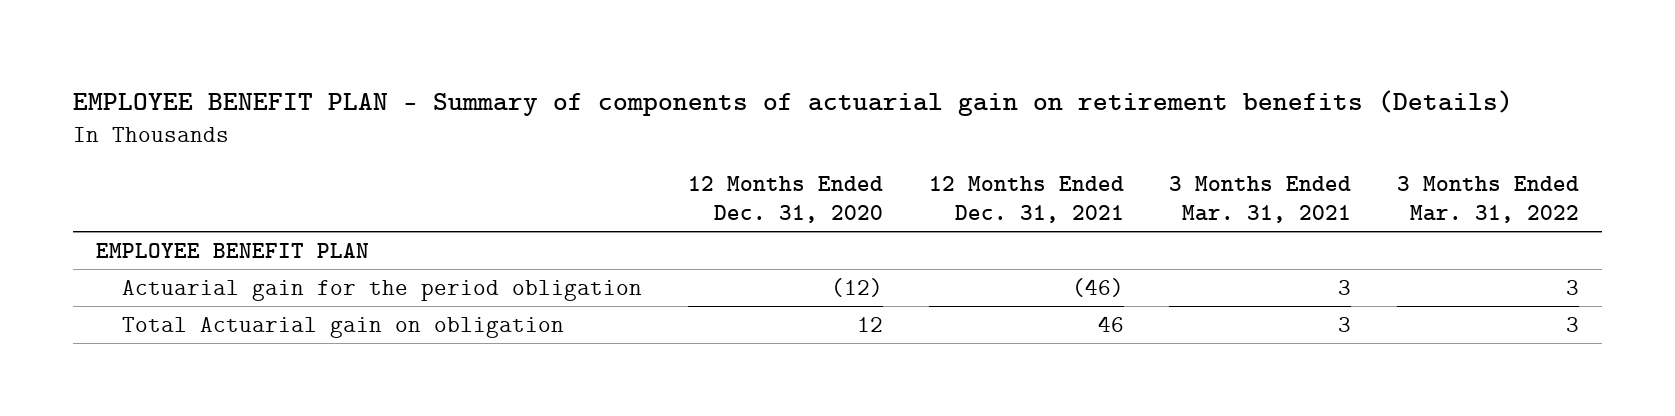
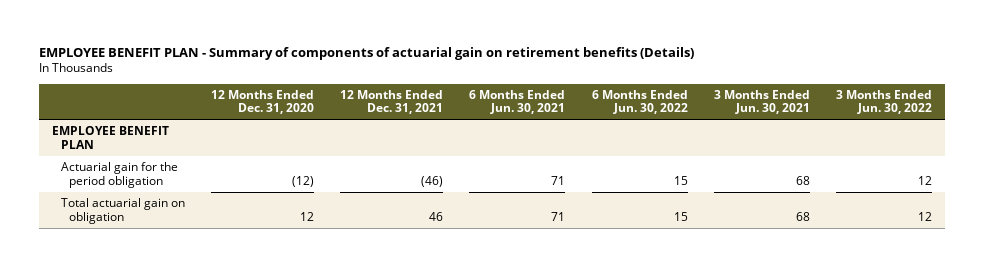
[1169,176,1352,224] 3 Months Ended Mar. 31, 2021 -> none
[1397,176,1580,224] 3 Months Ended Mar. 31, 2022 -> none
none -> [469,89,566,115] 6 Months Ended Jun. 30, 2021
none -> [591,89,688,115] 6 Months Ended Jun. 30, 2022
none -> [713,89,810,115] 3 Months Ended Jun. 30, 2021
none -> [836,89,933,115] 3 Months Ended Jun. 30, 2022
[121,316,564,338] Total Actuarial gain on obligation -> [60,197,185,224] Total actuarial gain on obligation

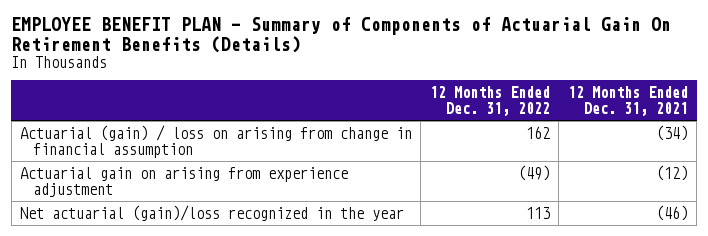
[39,47,695,61] EMPLOYEE BENEFIT PLAN - Summary of components of actuarial gain on retirement benefits (Details) -> [11,16,672,53] EMPLOYEE BENEFIT PLAN - Summary of Components of Actuarial Gain On Retirement Benefits (Details)
[210,89,314,115] 12 Months Ended Dec. 31, 2020 -> none
[469,89,566,115] 6 Months Ended Jun. 30, 2021 -> none
[591,89,688,115] 6 Months Ended Jun. 30, 2022 -> none
[713,89,810,115] 3 Months Ended Jun. 30, 2021 -> none
[836,89,933,115] 3 Months Ended Jun. 30, 2022 -> none
none -> [429,86,550,117] 12 Months Ended Dec. 31, 2022
[52,125,170,149] EMPLOYEE BENEFIT PLAN -> none
[60,161,178,188] Actuarial gain for the period obligation -> none
[60,197,185,224] Total actuarial gain on obligation -> none
none -> [19,124,412,158] Actuarial (gain) / loss on arising from change in financial assumption
none -> [19,166,348,197] Actuarial gain on arising from experience adjustment
none -> [19,204,404,221] Net actuarial (gain)/loss recognized in the year

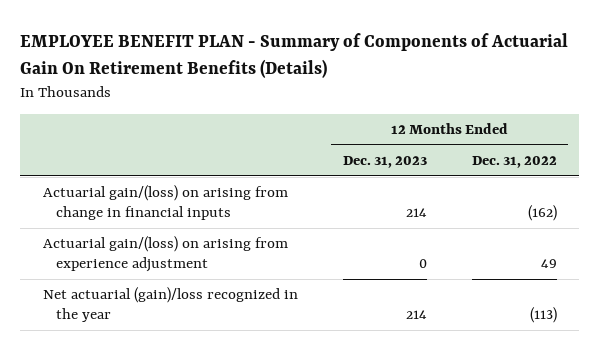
[567,86,688,117] 12 Months Ended Dec. 31, 2021 -> none
none -> [342,156,427,169] Dec. 31, 2023
[19,124,412,158] Actuarial (gain) / loss on arising from change in financial assumption -> [42,185,288,221] Actuarial gain/(loss) on arising from change in financial inputs
[525,125,550,139] 162 -> [527,205,557,222] (162)
[19,166,348,197] Actuarial gain on arising from experience adjustment -> [42,236,288,273] Actuarial gain/(loss) on arising from experience adjustment
[517,164,550,181] (49) -> [540,259,557,269] 49
[525,206,550,219] 113 -> [529,307,557,324] (113)

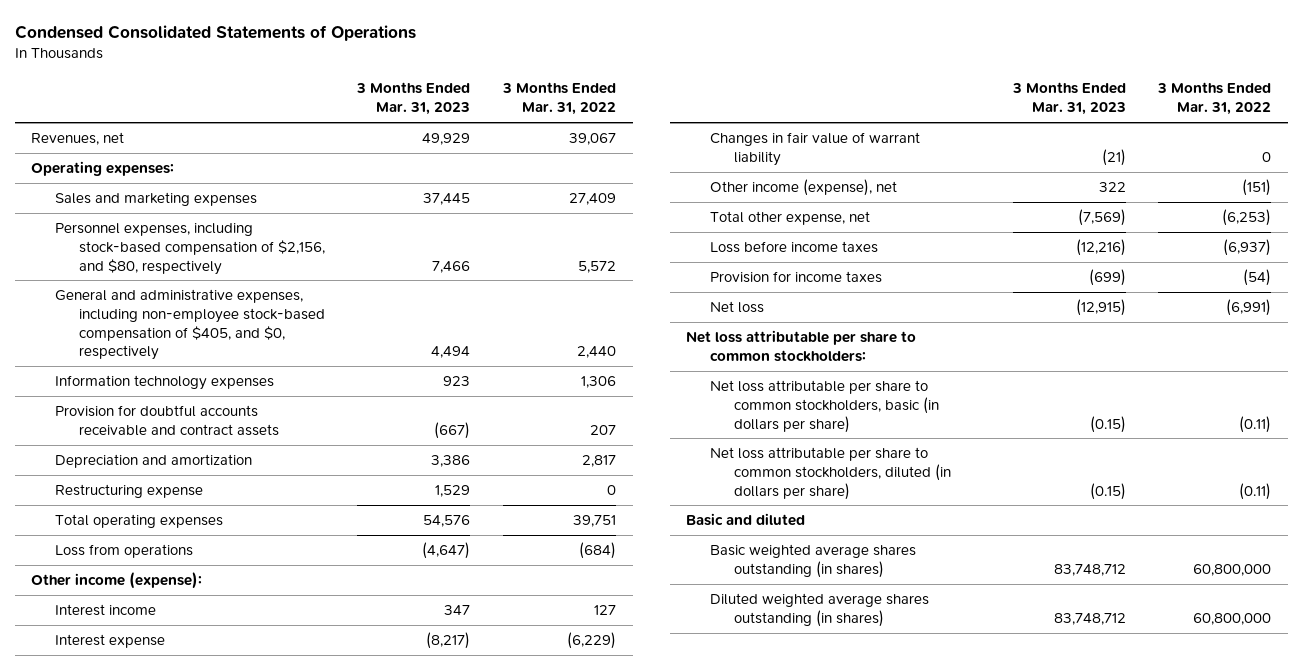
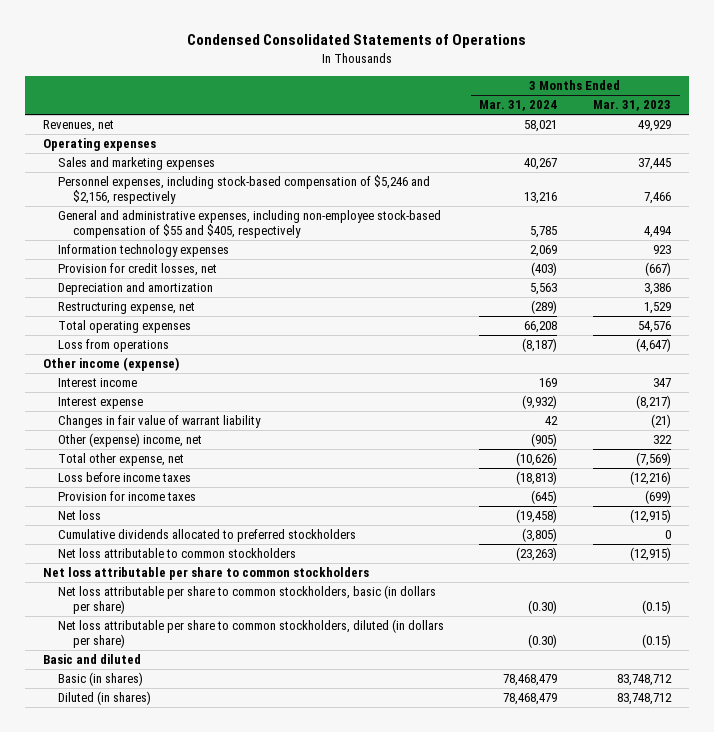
[502,82,617,116] 3 Months Ended Mar. 31, 2022 -> none
none -> [479,100,558,112] Mar. 31, 2024
[31,161,175,177] Operating expenses: -> [43,138,157,152] Operating expenses
[55,223,325,275] Personnel expenses, including stock-based compensation of $2,156, and $80, respectively -> [57,175,430,205] Personnel expenses, including stock-based compensation of $5,246 and $2,156, respectively
[55,289,325,361] General and administrative expenses, including non-employee stock-based compensation of $405, and $0, respectively -> [57,210,441,239] General and administrative expenses, including non-employee stock-based compensation of $55 and $405, respectively
[55,405,279,436] Provision for doubtful accounts receivable and contract assets -> [57,263,217,277] Provision for credit losses, net
[55,484,204,499] Restructuring expense -> [57,302,195,315] Restructuring expense, net
[31,572,203,590] Other income (expense): -> [43,357,180,372] Other income (expense)
[710,179,898,197] Other income (expense), net -> [57,433,202,448] Other (expense) income, net
none -> [57,529,356,543] Cumulative dividends allocated to preferred stockholders
none -> [57,548,296,559] Net loss attributable to common stockholders
[686,330,917,362] Net loss attributable per share to common stockholders: -> [43,567,370,581] Net loss attributable per share to common stockholders
[710,544,917,578] Basic weighted average shares outstanding (in shares) -> [57,672,143,687] Basic (in shares)
[710,593,930,627] Diluted weighted average shares outstanding (in shares) -> [57,691,151,706] Diluted (in shares)

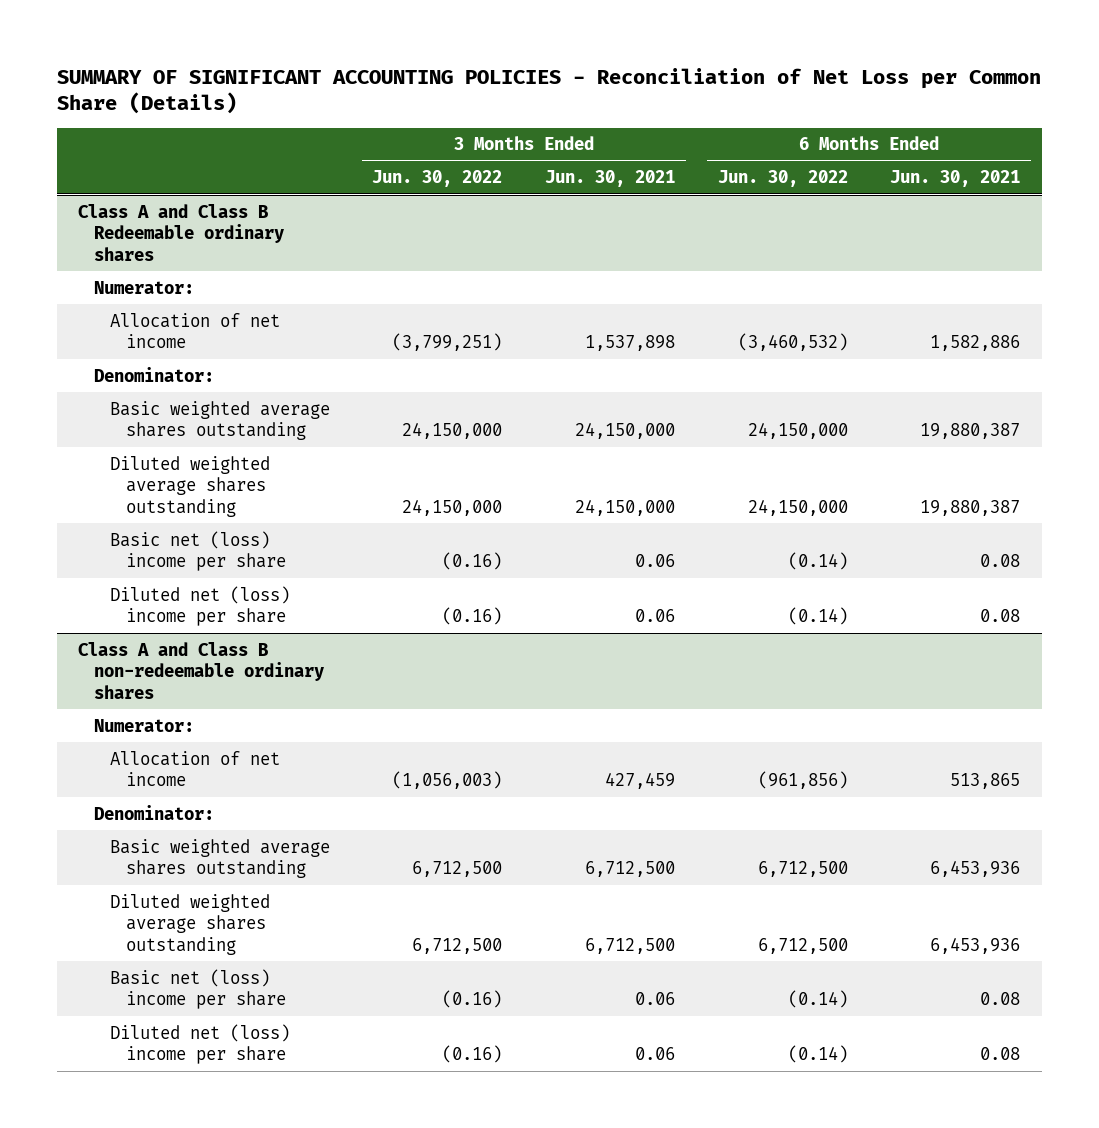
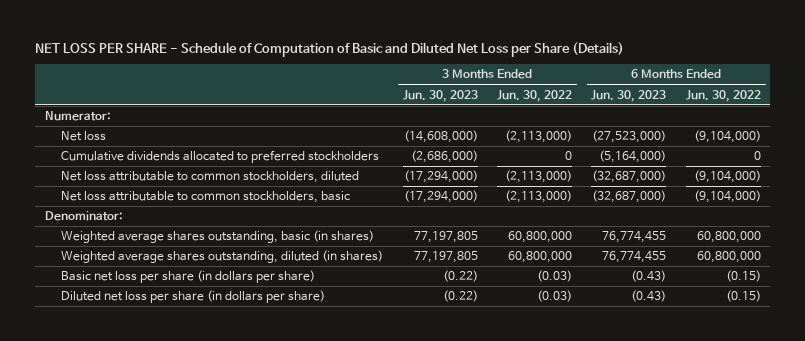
[56,67,1041,115] SUMMARY OF SIGNIFICANT ACCOUNTING POLICIES - Reconciliation of Net Loss per Common Share (Details) -> [35,41,625,57] NET LOSS PER SHARE - Schedule of Computation of Basic and Diluted Net Loss per Share (Details)
[545,170,676,188] Jun. 30, 2021 -> none
[890,170,1021,188] Jun. 30, 2021 -> none
none -> [402,89,478,102] Jun. 30, 2023
none -> [591,89,667,102] Jun. 30, 2023
[78,203,285,261] Class A and Class B Redeemable ordinary shares -> none
[109,312,280,349] Allocation of net income -> none
[94,366,215,382] Denominator: -> none
[109,400,330,441] Basic weighted average shares outstanding -> none
[109,455,270,517] Diluted weighted average shares outstanding -> none
[109,530,286,572] Basic net (loss) income per share -> none
[109,585,290,627] Diluted net (loss) income per share -> none
[78,641,325,699] Class A and Class B non-redeemable ordinary shares -> none
[94,718,195,732] Numerator: -> none
[109,750,280,787] Allocation of net income -> none
none -> [61,131,107,142] Net loss
none -> [61,150,380,164] Cumulative dividends allocated to preferred stockholders
none -> [61,171,360,184] Net loss attributable to common stockholders, diluted
none -> [61,191,351,204] Net loss attributable to common stockholders, basic
[109,838,330,879] Basic weighted average shares outstanding -> [61,230,375,244] Weighted average shares outstanding, basic (in shares)
[412,861,503,878] 6,712,500 -> [507,231,572,244] 60,800,000
[757,861,848,878] 6,712,500 -> [696,231,761,244] 60,800,000
[109,893,270,955] Diluted weighted average shares outstanding -> [61,250,384,264] Weighted average shares outstanding, diluted (in shares)
[412,937,503,954] 6,712,500 -> [507,251,572,264] 60,800,000
[757,937,848,954] 6,712,500 -> [696,251,761,264] 60,800,000
[109,968,286,1010] Basic net (loss) income per share -> [61,270,316,284] Basic net loss per share (in dollars per share)
[442,990,503,1009] (0.16) -> [536,270,572,283] (0.03)
[787,990,848,1009] (0.14) -> [725,270,761,283] (0.15)
[109,1023,290,1065] Diluted net (loss) income per share -> [61,290,326,304] Diluted net loss per share (in dollars per share)
[442,1045,503,1064] (0.16) -> [536,290,572,303] (0.03)
[787,1045,848,1064] (0.14) -> [725,290,761,303] (0.15)

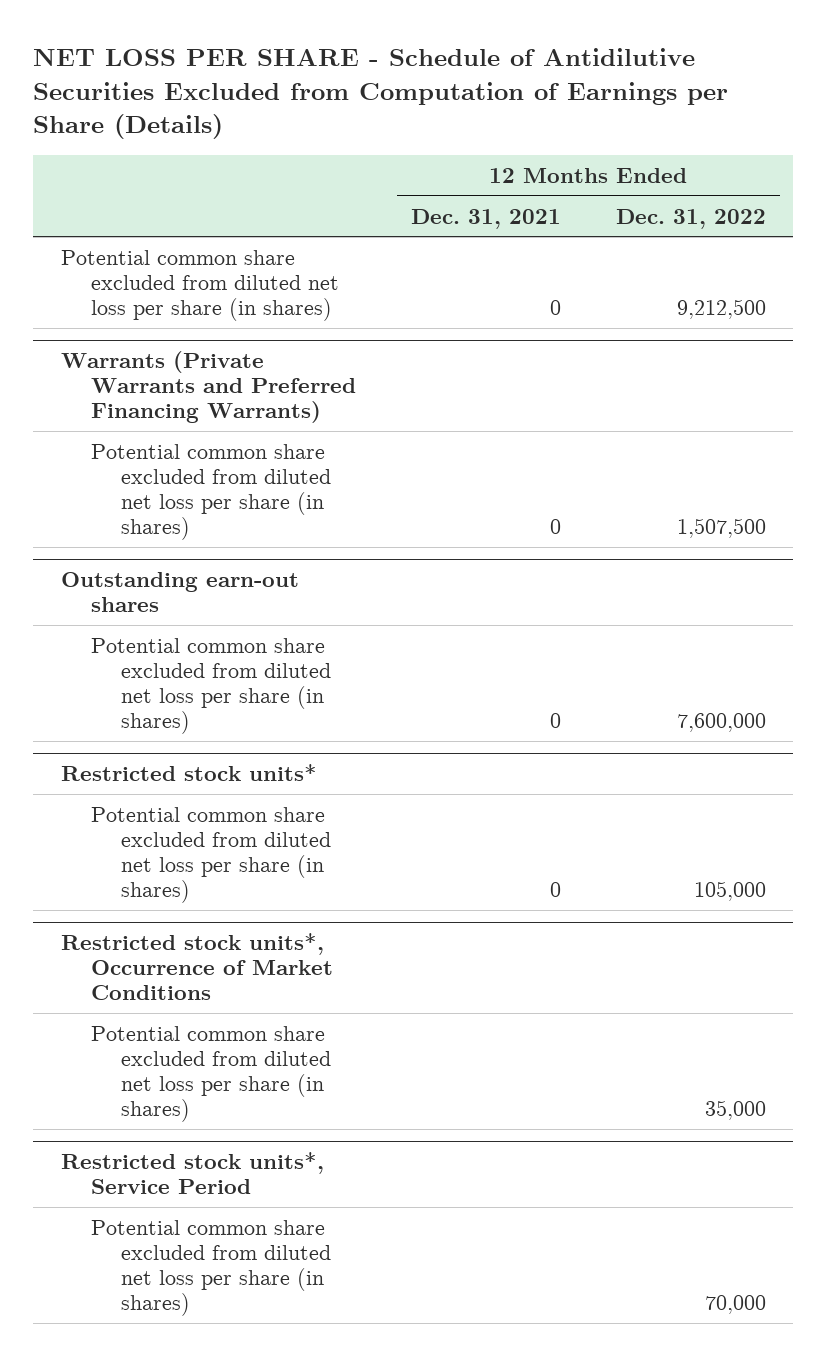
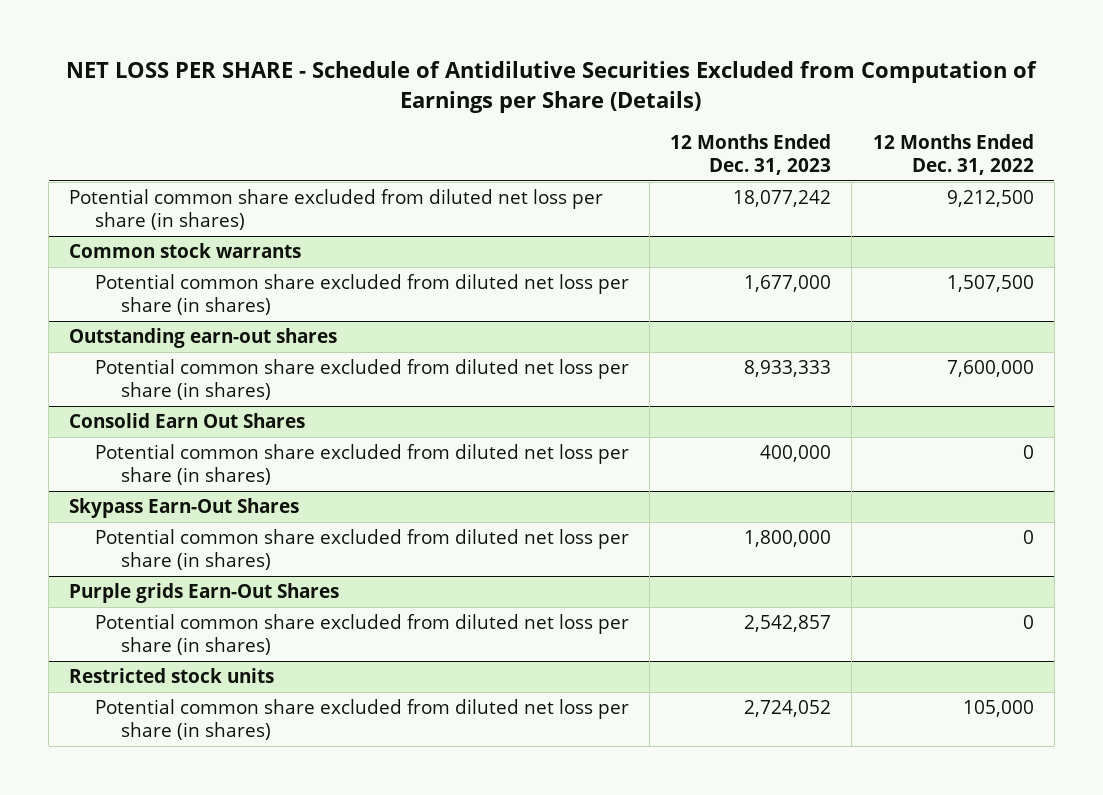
[410,208,561,229] Dec. 31, 2021 -> none
none -> [670,134,832,175] 12 Months Ended Dec. 31, 2023
[60,351,356,424] Warrants (Private Warrants and Preferred Financing Warrants) -> [69,243,302,259] Common stock warrants
none -> [69,413,306,429] Consolid Earn Out Shares
none -> [94,444,629,485] Potential common share excluded from diluted net loss per share (in shares)
none -> [69,498,300,519] Skypass Earn-Out Shares
none -> [94,529,629,570] Potential common share excluded from diluted net loss per share (in shares)
none -> [69,583,340,604] Purple grids Earn-Out Shares
none -> [94,614,629,655] Potential common share excluded from diluted net loss per share (in shares)
[60,764,317,782] Restricted stock units* -> [69,668,275,684] Restricted stock units
[60,933,333,1001] Restricted stock units*, Occurrence of Market Conditions -> none
[90,1025,332,1122] Potential common share excluded from diluted net loss per share (in shares) -> none
[60,1152,324,1195] Restricted stock units*, Service Period -> none
[90,1219,332,1316] Potential common share excluded from diluted net loss per share (in shares) -> none

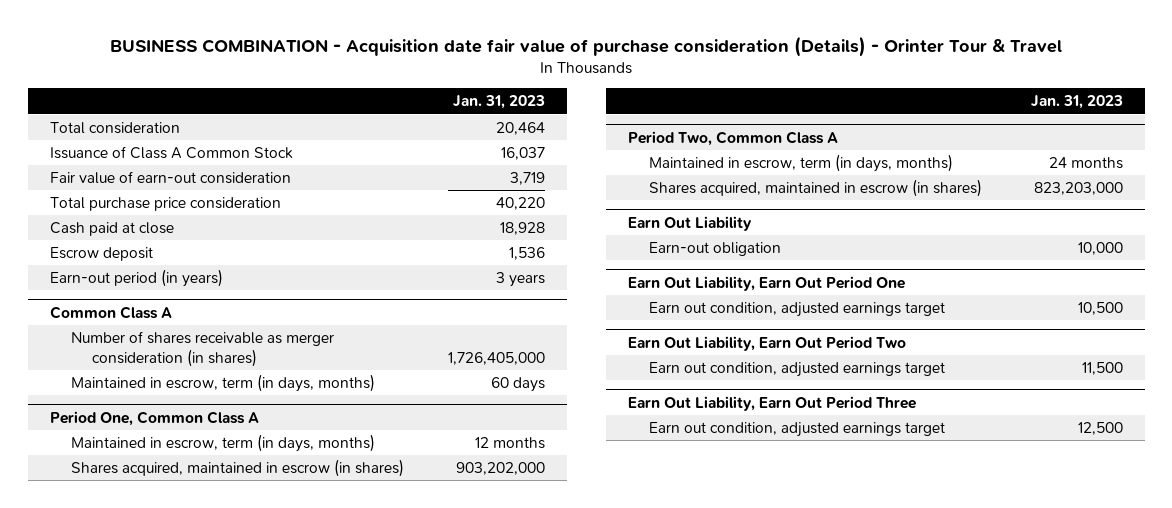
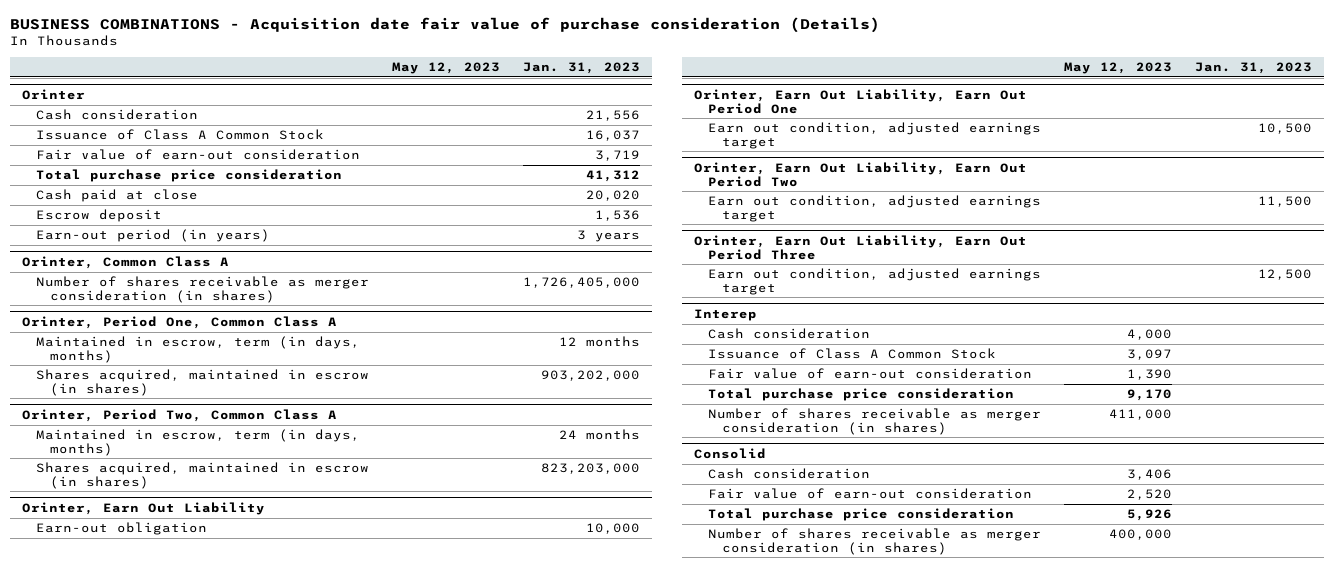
[110,35,1063,57] BUSINESS COMBINATION - Acquisition date fair value of purchase consideration (Details) - Orinter Tour & Travel -> [10,16,881,33] BUSINESS COMBINATIONS - Acquisition date fair value of purchase consideration (Details)
none -> [392,62,501,75] May 12, 2023
none -> [21,88,85,100] Orinter
[49,121,180,134] Total consideration -> [35,109,198,121] Cash consideration
[495,121,545,135] 20,464 -> [586,110,641,122] 21,556
[495,196,545,210] 40,220 -> [586,170,641,183] 41,312
[499,221,545,235] 18,928 -> [586,190,641,202] 20,020
[49,305,172,319] Common Class A -> [21,255,229,269] Orinter, Common Class A
[70,373,375,392] Maintained in escrow, term (in days, months) -> none
[49,410,259,426] Period One, Common Class A -> [21,315,337,329] Orinter, Period One, Common Class A
[627,130,838,146] Period Two, Common Class A -> [21,408,337,422] Orinter, Period Two, Common Class A
[627,215,752,231] Earn Out Liability -> [21,501,265,515] Orinter, Earn Out Liability
[627,275,905,291] Earn Out Liability, Earn Out Period One -> [693,88,1027,114] Orinter, Earn Out Liability, Earn Out Period One
[627,335,906,351] Earn Out Liability, Earn Out Period Two -> [693,161,1027,187] Orinter, Earn Out Liability, Earn Out Period Two
[627,395,916,411] Earn Out Liability, Earn Out Period Three -> [693,234,1027,260] Orinter, Earn Out Liability, Earn Out Period Three
none -> [693,308,757,321] Interep
none -> [707,328,870,340] Cash consideration
none -> [707,348,996,360] Issuance of Class A Common Stock
none -> [707,368,1032,380] Fair value of earn-out consideration
none -> [707,388,1014,402] Total purchase price consideration
none -> [707,408,1041,435] Number of shares receivable as merger consideration (in shares)
none -> [693,447,766,459] Consolid
none -> [707,468,870,480] Cash consideration
none -> [707,488,1032,500] Fair value of earn-out consideration
none -> [707,508,1014,522] Total purchase price consideration
none -> [707,528,1041,555] Number of shares receivable as merger consideration (in shares)

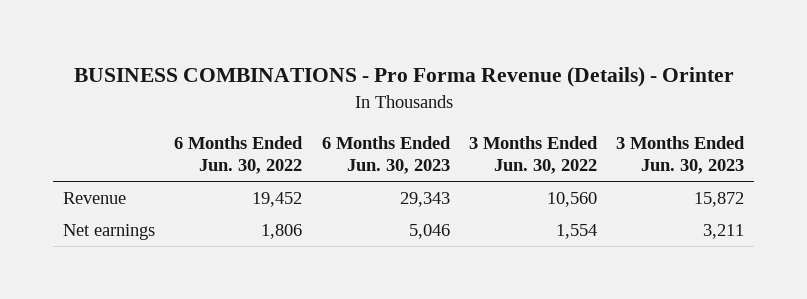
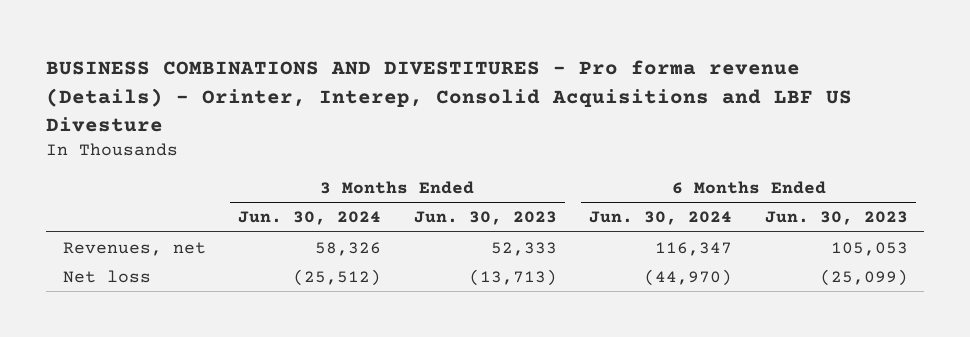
[73,67,734,88] BUSINESS COMBINATIONS - Pro Forma Revenue (Details) - Orinter -> [46,60,853,132] BUSINESS COMBINATIONS AND DIVESTITURES - Pro forma revenue (Details) - Orinter, Interep, Consolid Acquisitions and LBF US Divesture
[174,135,304,175] 6 Months Ended Jun. 30, 2022 -> none
[468,135,598,175] 3 Months Ended Jun. 30, 2022 -> none
none -> [238,211,382,226] Jun. 30, 2024
none -> [589,211,733,226] Jun. 30, 2024
[62,192,126,205] Revenue -> none
none -> [62,241,206,256] Revenues, net
[62,224,155,241] Net earnings -> [62,269,151,283] Net loss
[408,224,450,240] 5,046 -> [819,268,908,286] (25,099)
[703,224,745,240] 3,211 -> [468,268,557,286] (13,713)

